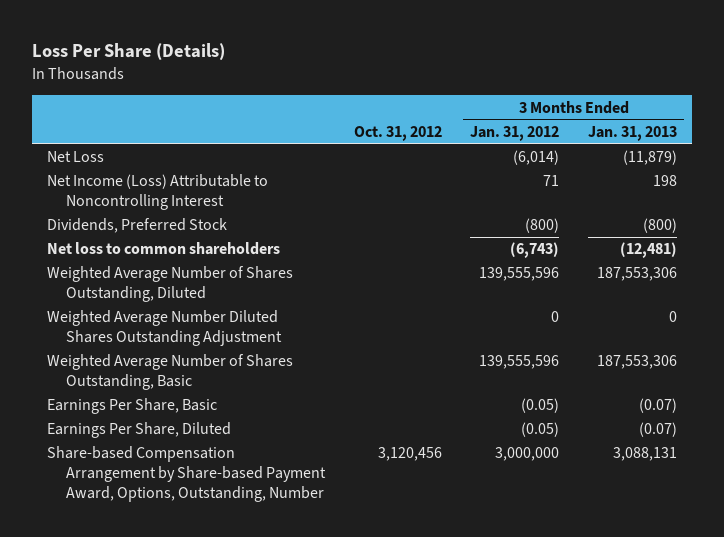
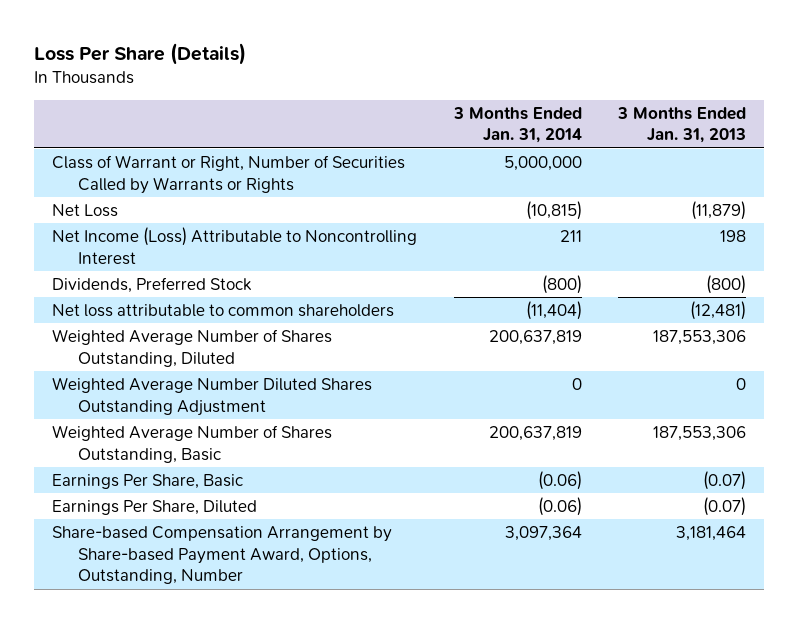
[353,125,442,141] Oct. 31, 2012 -> none
[470,125,560,141] Jan. 31, 2012 -> none
none -> [452,106,582,144] 3 Months Ended Jan. 31, 2014
none -> [52,154,406,194] Class of Warrant or Right, Number of Securities Called by Warrants or Rights
[46,242,280,256] Net loss to common shareholders -> [52,303,395,317] Net loss attributable to common shareholders
[613,447,678,462] 3,088,131 -> [676,525,747,541] 3,181,464

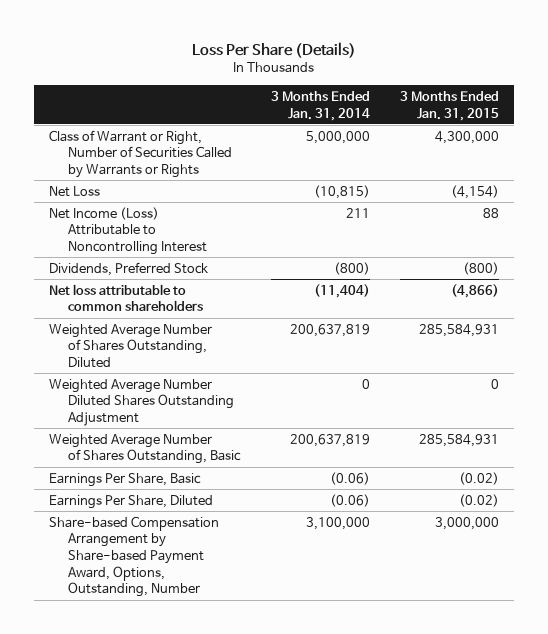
[617,106,747,144] 3 Months Ended Jan. 31, 2013 -> none
none -> [399,90,499,121] 3 Months Ended Jan. 31, 2015
[504,525,582,541] 3,097,364 -> [305,516,370,530] 3,100,000

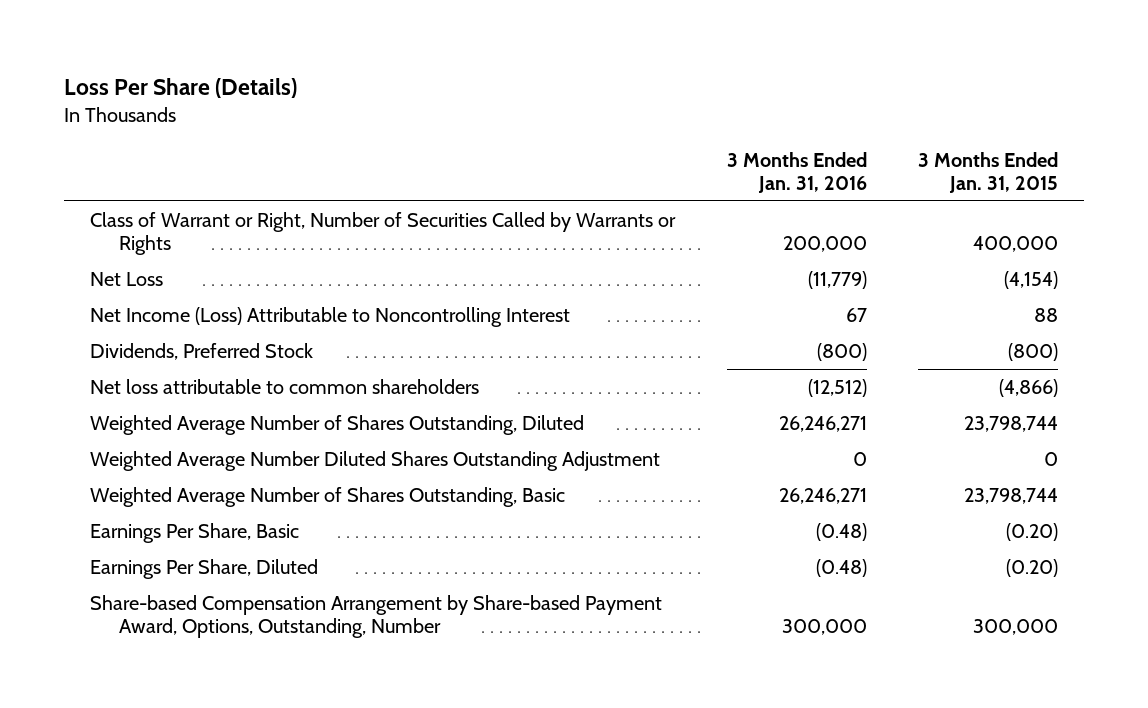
[270,90,370,121] 3 Months Ended Jan. 31, 2014 -> none
none -> [726,151,867,193] 3 Months Ended Jan. 31, 2016
[434,130,499,144] 4,300,000 -> [973,235,1059,252] 400,000
[418,323,499,337] 285,584,931 -> [964,415,1059,432] 23,798,744
[418,433,499,447] 285,584,931 -> [964,487,1059,504] 23,798,744
[458,471,499,485] (0.02) -> [1006,522,1059,541] (0.20)
[458,493,499,507] (0.02) -> [1006,558,1059,577] (0.20)
[434,516,499,530] 3,000,000 -> [973,618,1059,635] 300,000

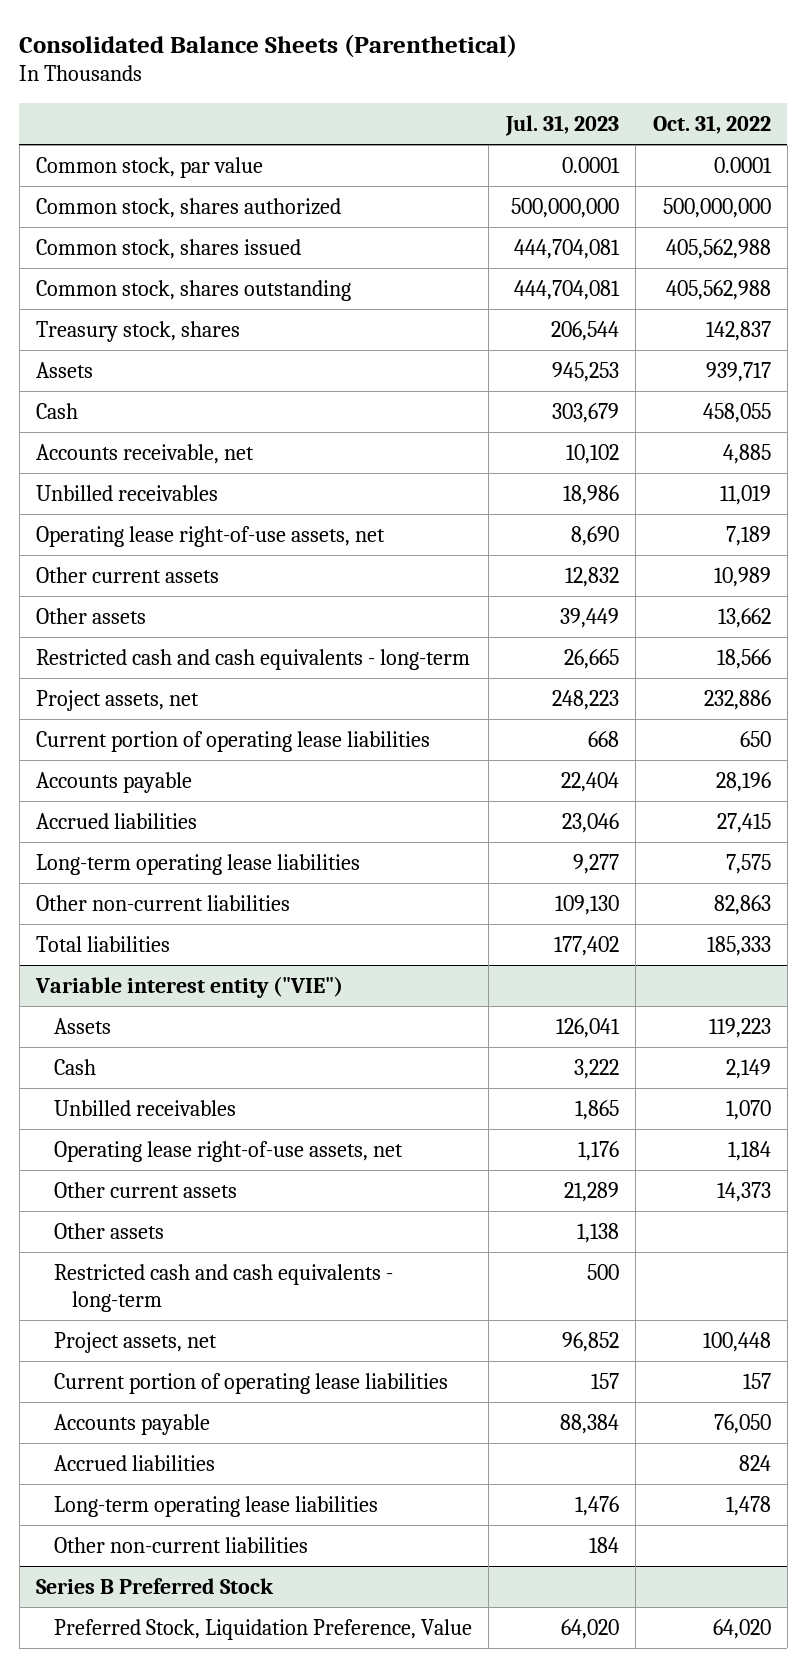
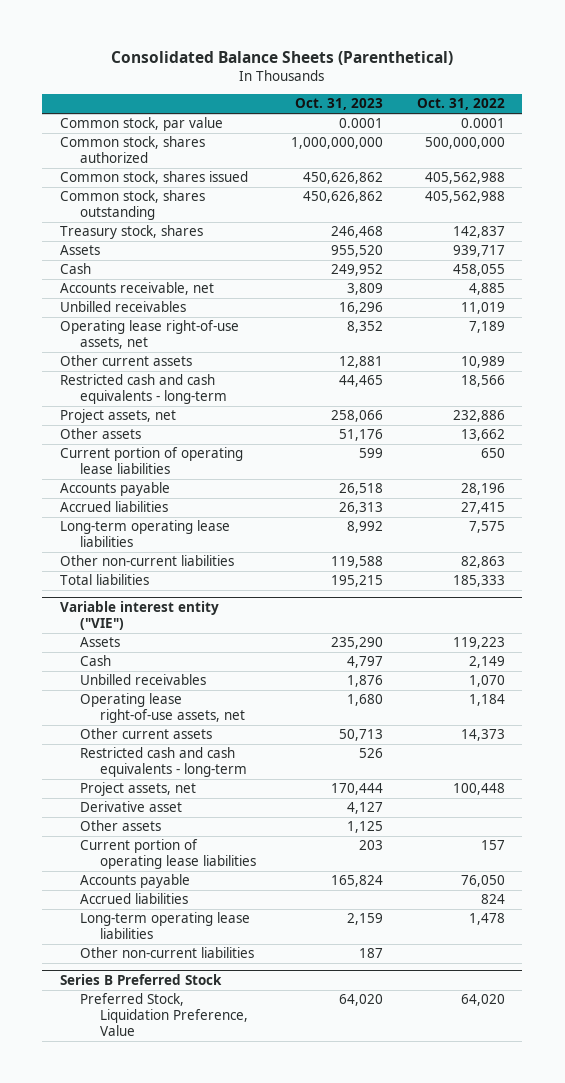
[504,114,619,136] Jul. 31, 2023 -> none
none -> [294,98,383,111] Oct. 31, 2023
[36,607,147,624] Other assets -> [59,428,141,440] Other assets
none -> [79,801,182,813] Derivative asset
[54,1222,165,1239] Other assets -> [79,820,161,832] Other assets

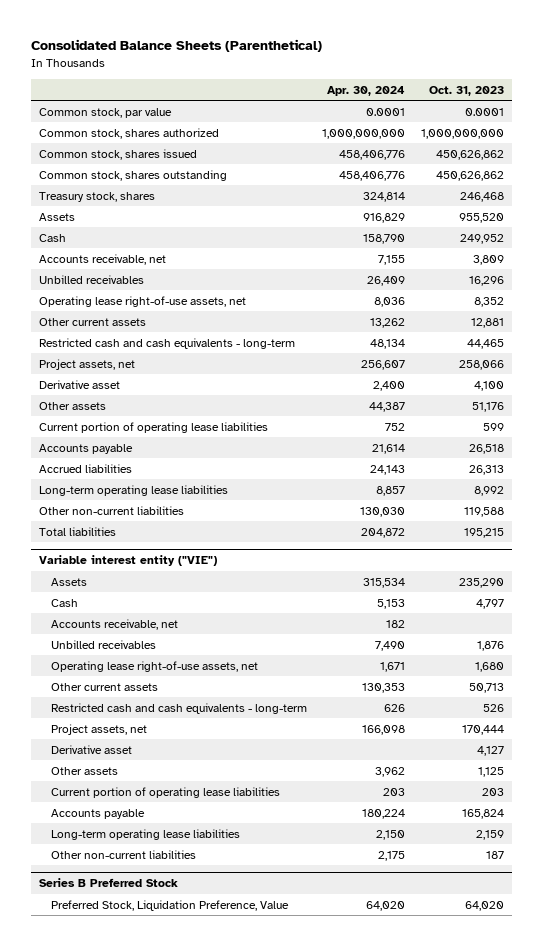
[417,98,506,111] Oct. 31, 2022 -> none
none -> [327,85,406,96] Apr. 30, 2024
none -> [39,379,121,389] Derivative asset
none -> [50,618,178,630] Accounts receivable, net
[79,893,188,905] Accrued liabilities -> none

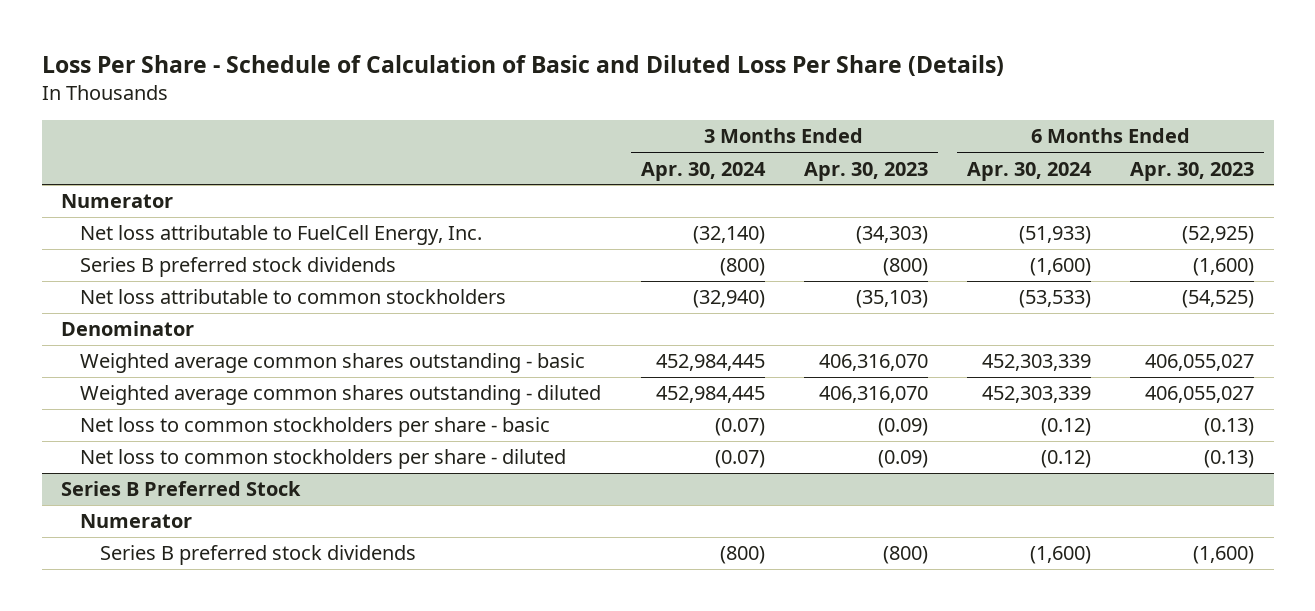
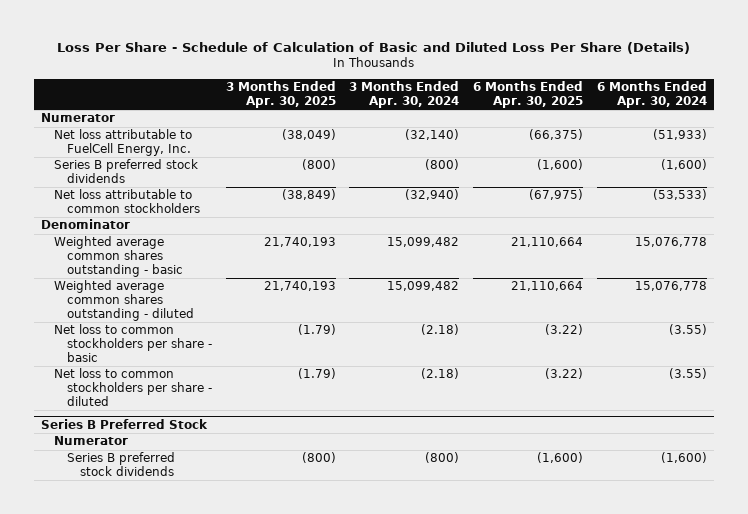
[803,161,928,181] Apr. 30, 2023 -> none
[1130,161,1255,181] Apr. 30, 2023 -> none
none -> [225,81,336,108] 3 Months Ended Apr. 30, 2025
none -> [473,81,584,108] 6 Months Ended Apr. 30, 2025
[655,354,765,372] 452,984,445 -> [387,237,460,248] 15,099,482
[981,354,1091,372] 452,303,339 -> [635,237,708,248] 15,076,778
[655,386,765,404] 452,984,445 -> [387,281,460,292] 15,099,482
[981,386,1091,404] 452,303,339 -> [635,281,708,292] 15,076,778
[714,418,765,437] (0.07) -> [421,324,460,336] (2.18)
[1040,418,1091,437] (0.12) -> [669,324,708,336] (3.55)
[714,450,765,469] (0.07) -> [421,368,460,380] (2.18)
[1040,450,1091,469] (0.12) -> [669,368,708,380] (3.55)

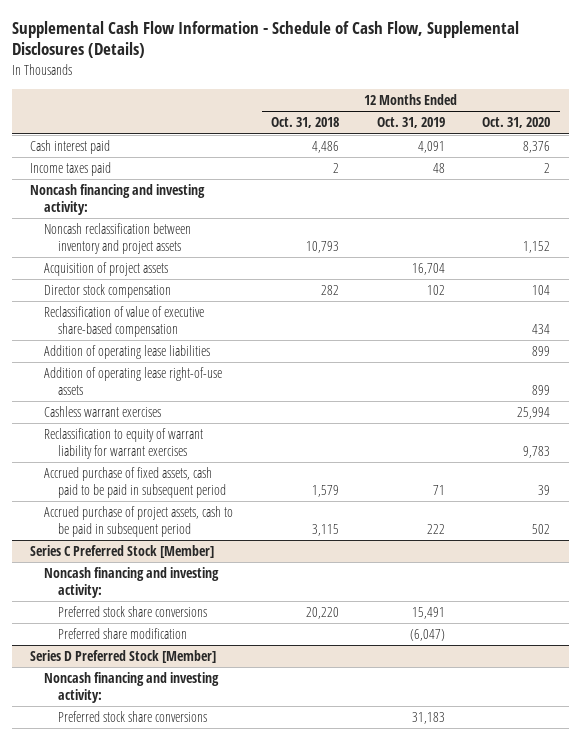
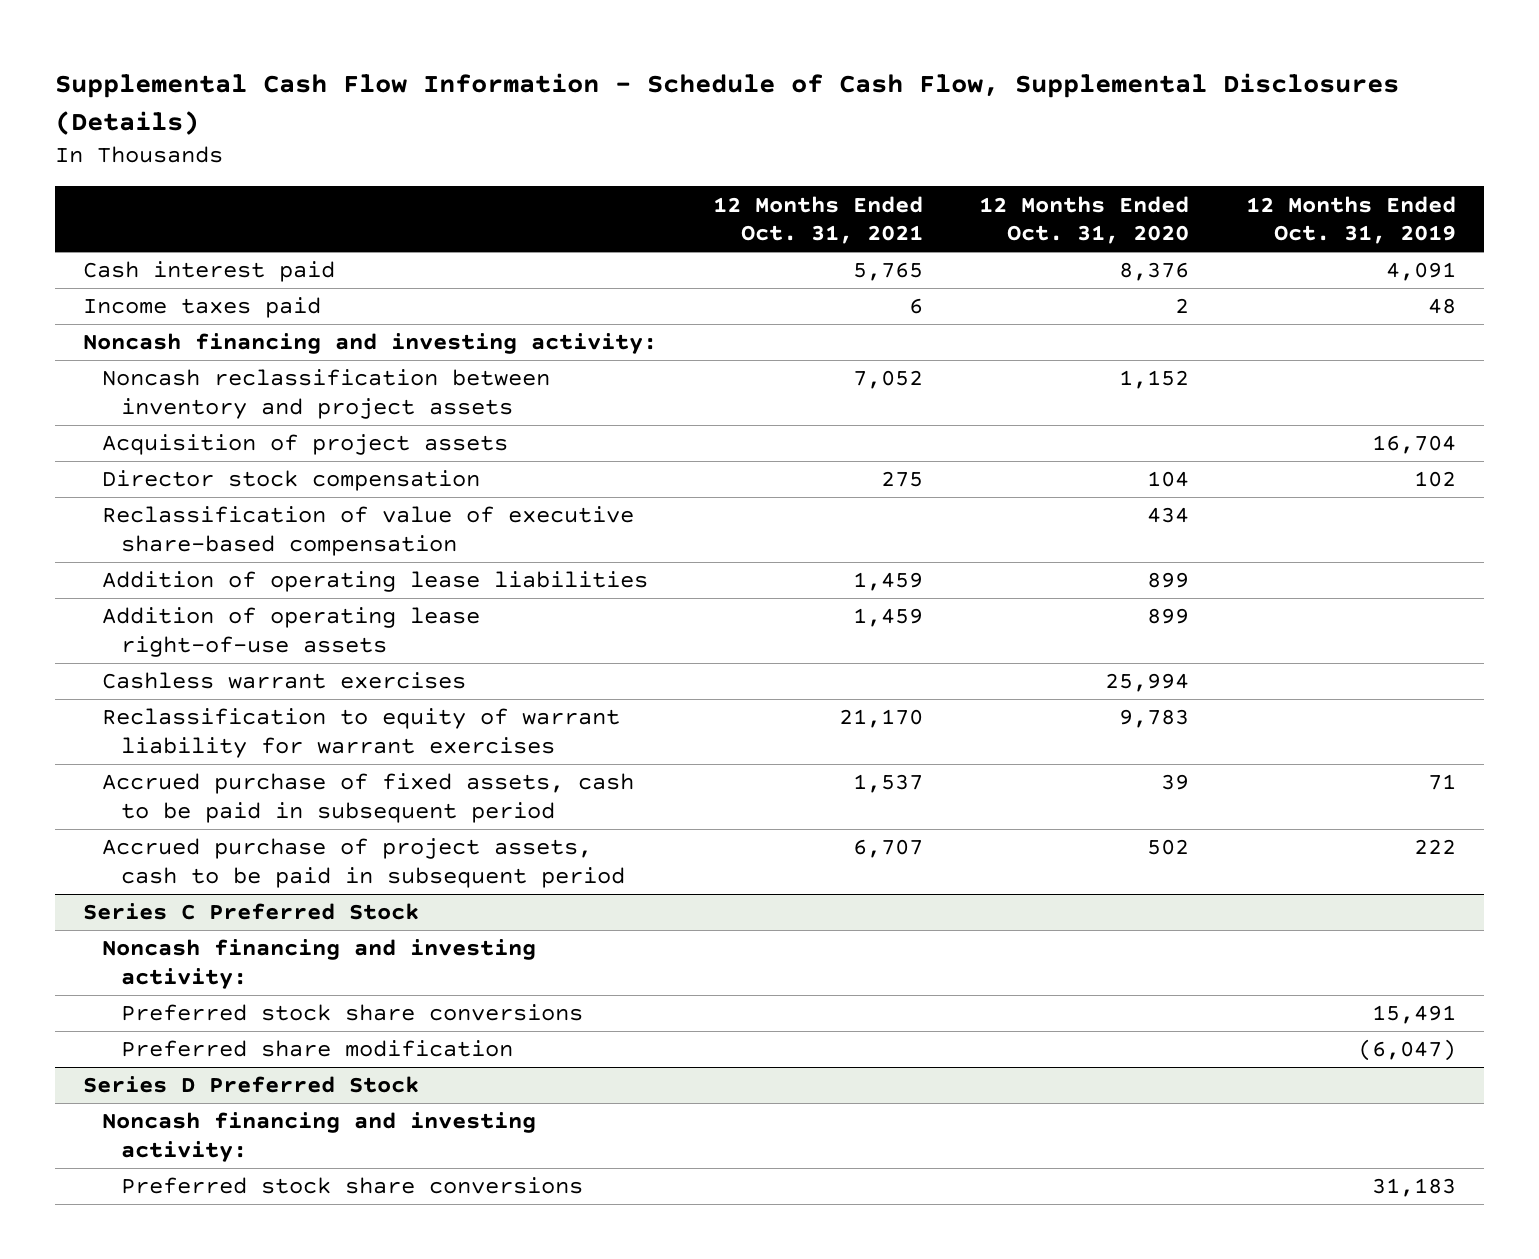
[270,117,339,129] Oct. 31, 2018 -> none
none -> [713,195,924,245] 12 Months Ended Oct. 31, 2021
[44,467,227,498] Accrued purchase of fixed assets, cash paid to be paid in subsequent period -> [102,773,635,823] Accrued purchase of fixed assets, cash to be paid in subsequent period
[30,545,215,559] Series C Preferred Stock [Member] -> [83,903,420,921] Series C Preferred Stock
[30,650,217,664] Series D Preferred Stock [Member] -> [83,1076,420,1094] Series D Preferred Stock

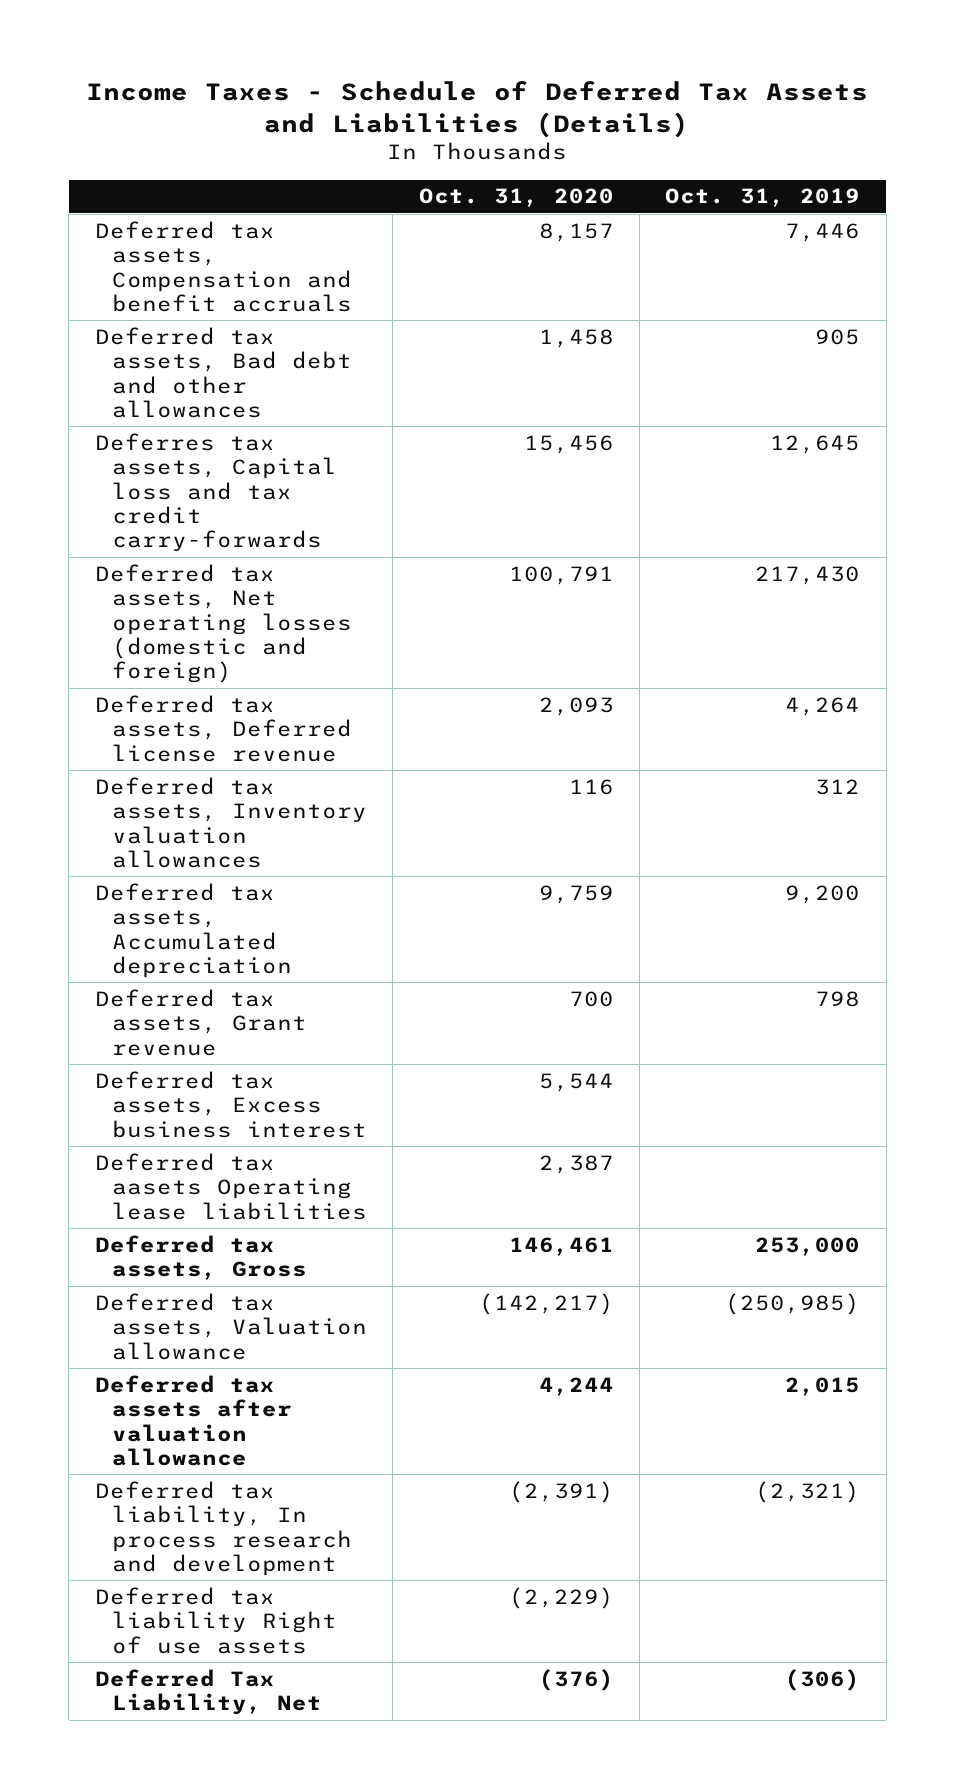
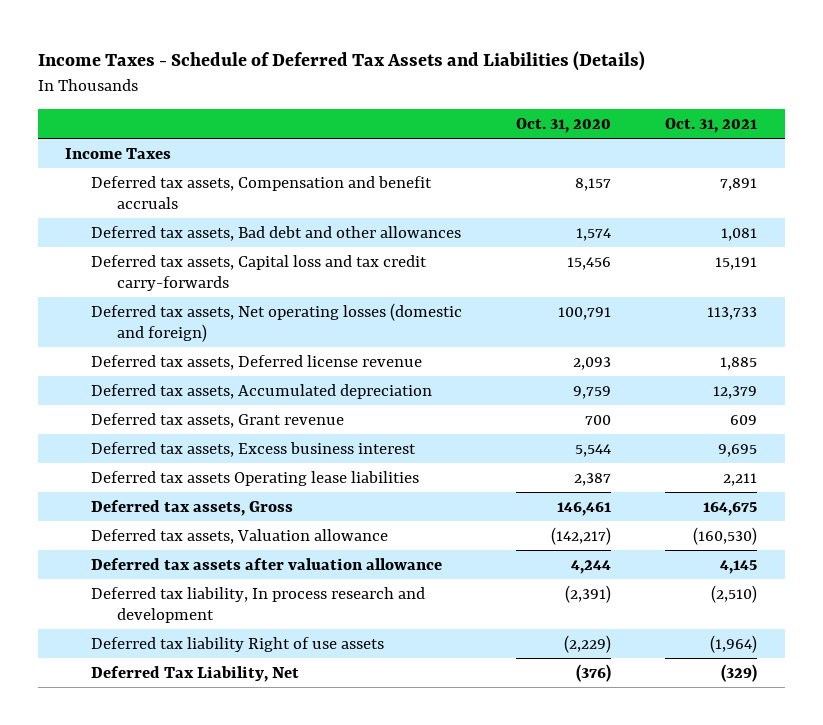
[665,188,861,208] Oct. 31, 2019 -> none
none -> [665,117,758,133] Oct. 31, 2021
none -> [65,147,172,159] Income Taxes
[538,328,614,348] 1,458 -> [576,227,612,241] 1,574
[94,432,338,553] Deferres tax assets, Capital loss and tax credit carry-forwards -> [90,254,427,291] Deferred tax assets, Capital loss and tax credit carry-forwards
[94,776,368,868] Deferred tax assets, Inventory valuation allowances -> none
[94,1152,368,1220] Deferred tax aasets Operating lease liabilities -> [90,470,419,486] Deferred tax assets Operating lease liabilities

